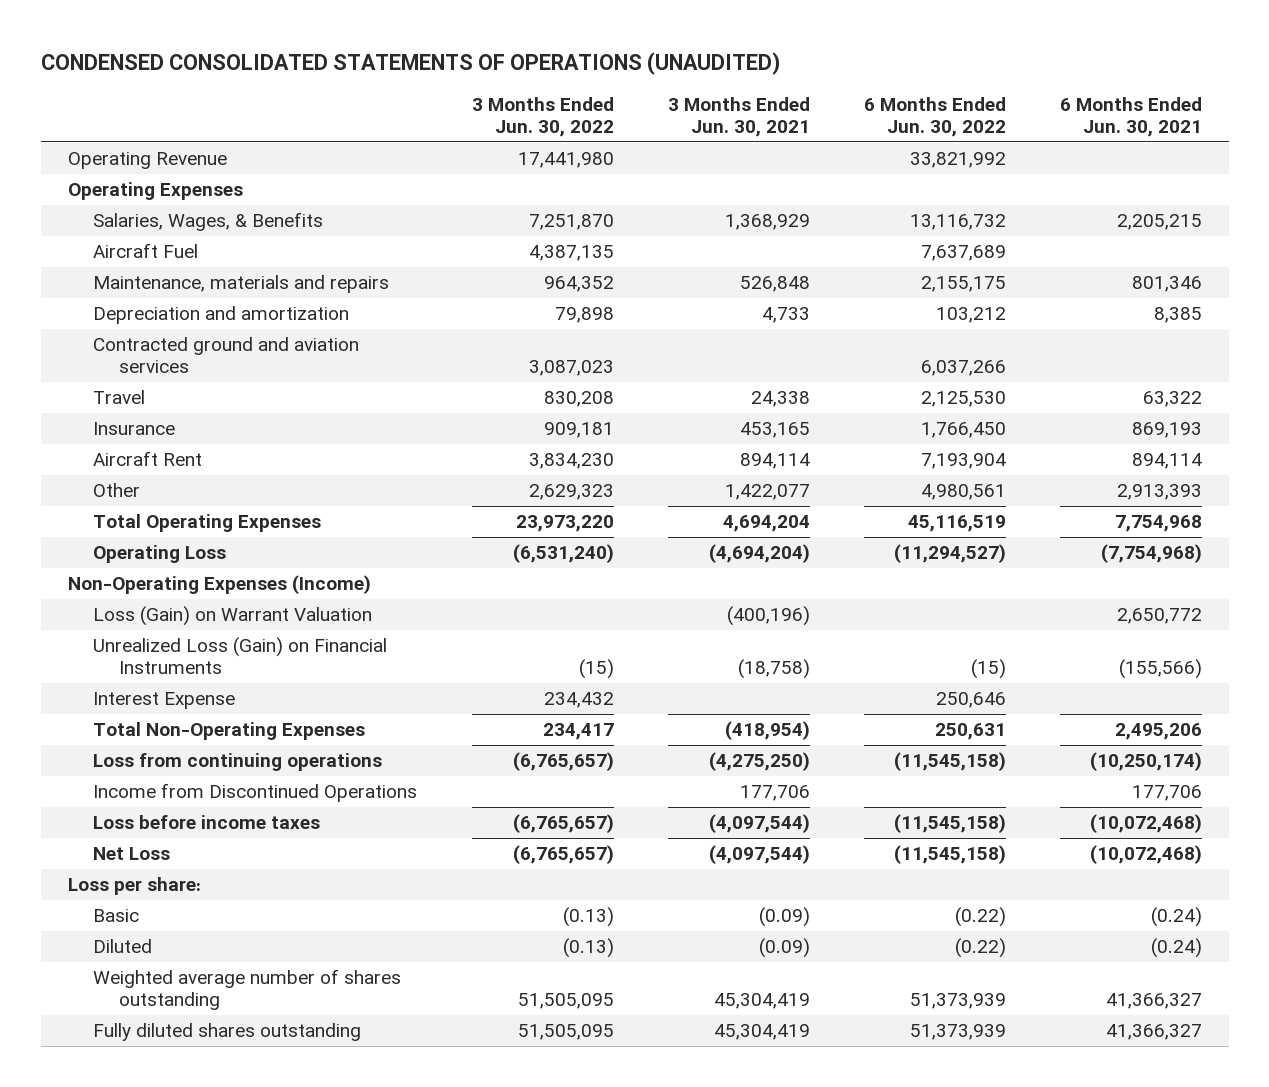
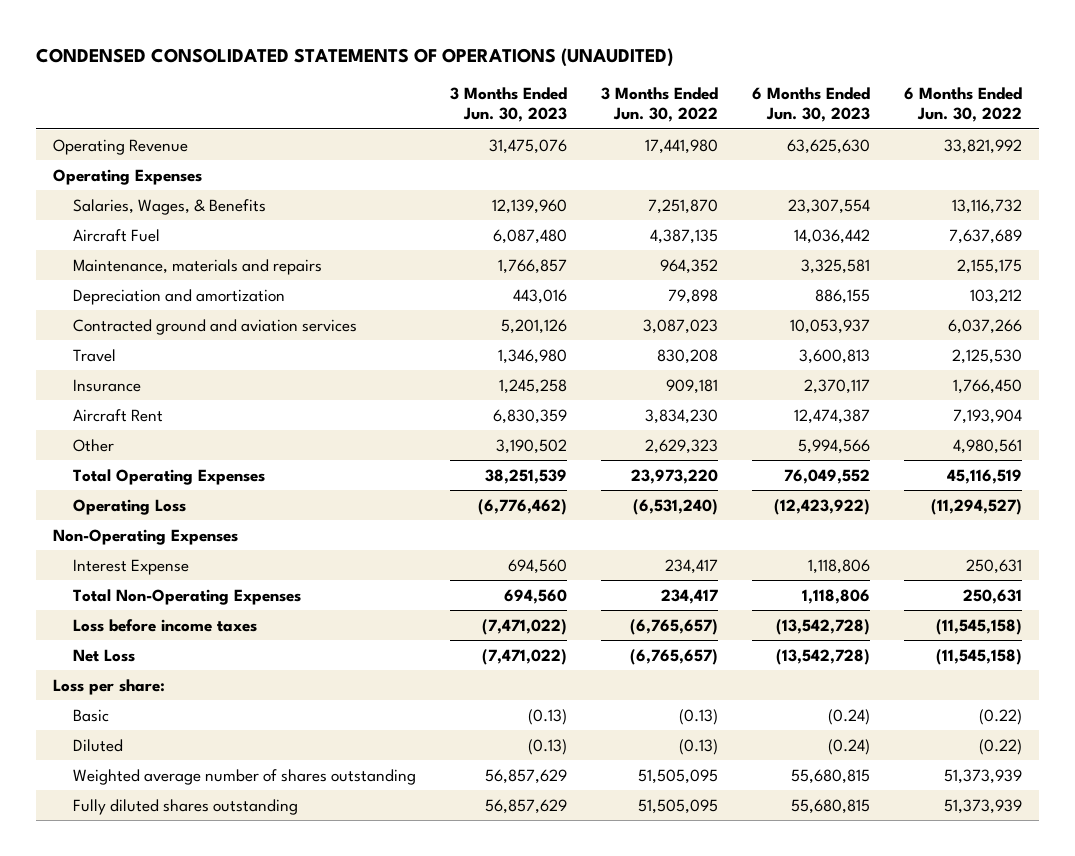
[667,96,810,138] 3 Months Ended Jun. 30, 2021 -> none
[1059,96,1202,138] 6 Months Ended Jun. 30, 2021 -> none
none -> [450,87,568,123] 3 Months Ended Jun. 30, 2023
none -> [752,87,871,123] 6 Months Ended Jun. 30, 2023
[93,606,373,627] Loss (Gain) on Warrant Valuation -> none
[93,637,388,675] Unrealized Loss (Gain) on Financial Instruments -> none
[67,575,371,595] Non-Operating Expenses (Income) -> [52,528,238,545] Non-Operating Expenses
[543,692,614,709] 234,432 -> [665,558,719,574] 234,417
[935,692,1006,709] 250,646 -> [966,558,1023,574] 250,631
[93,753,383,772] Loss from continuing operations -> none
[93,783,418,803] Income from Discontinued Operations -> none

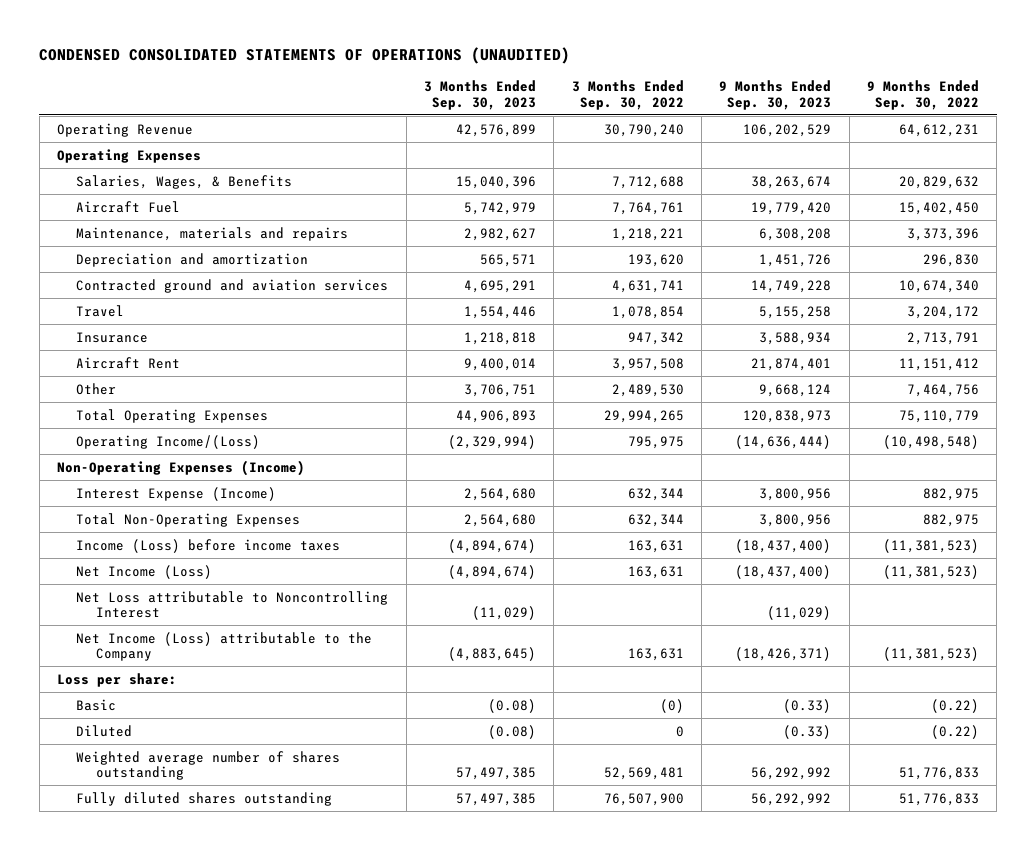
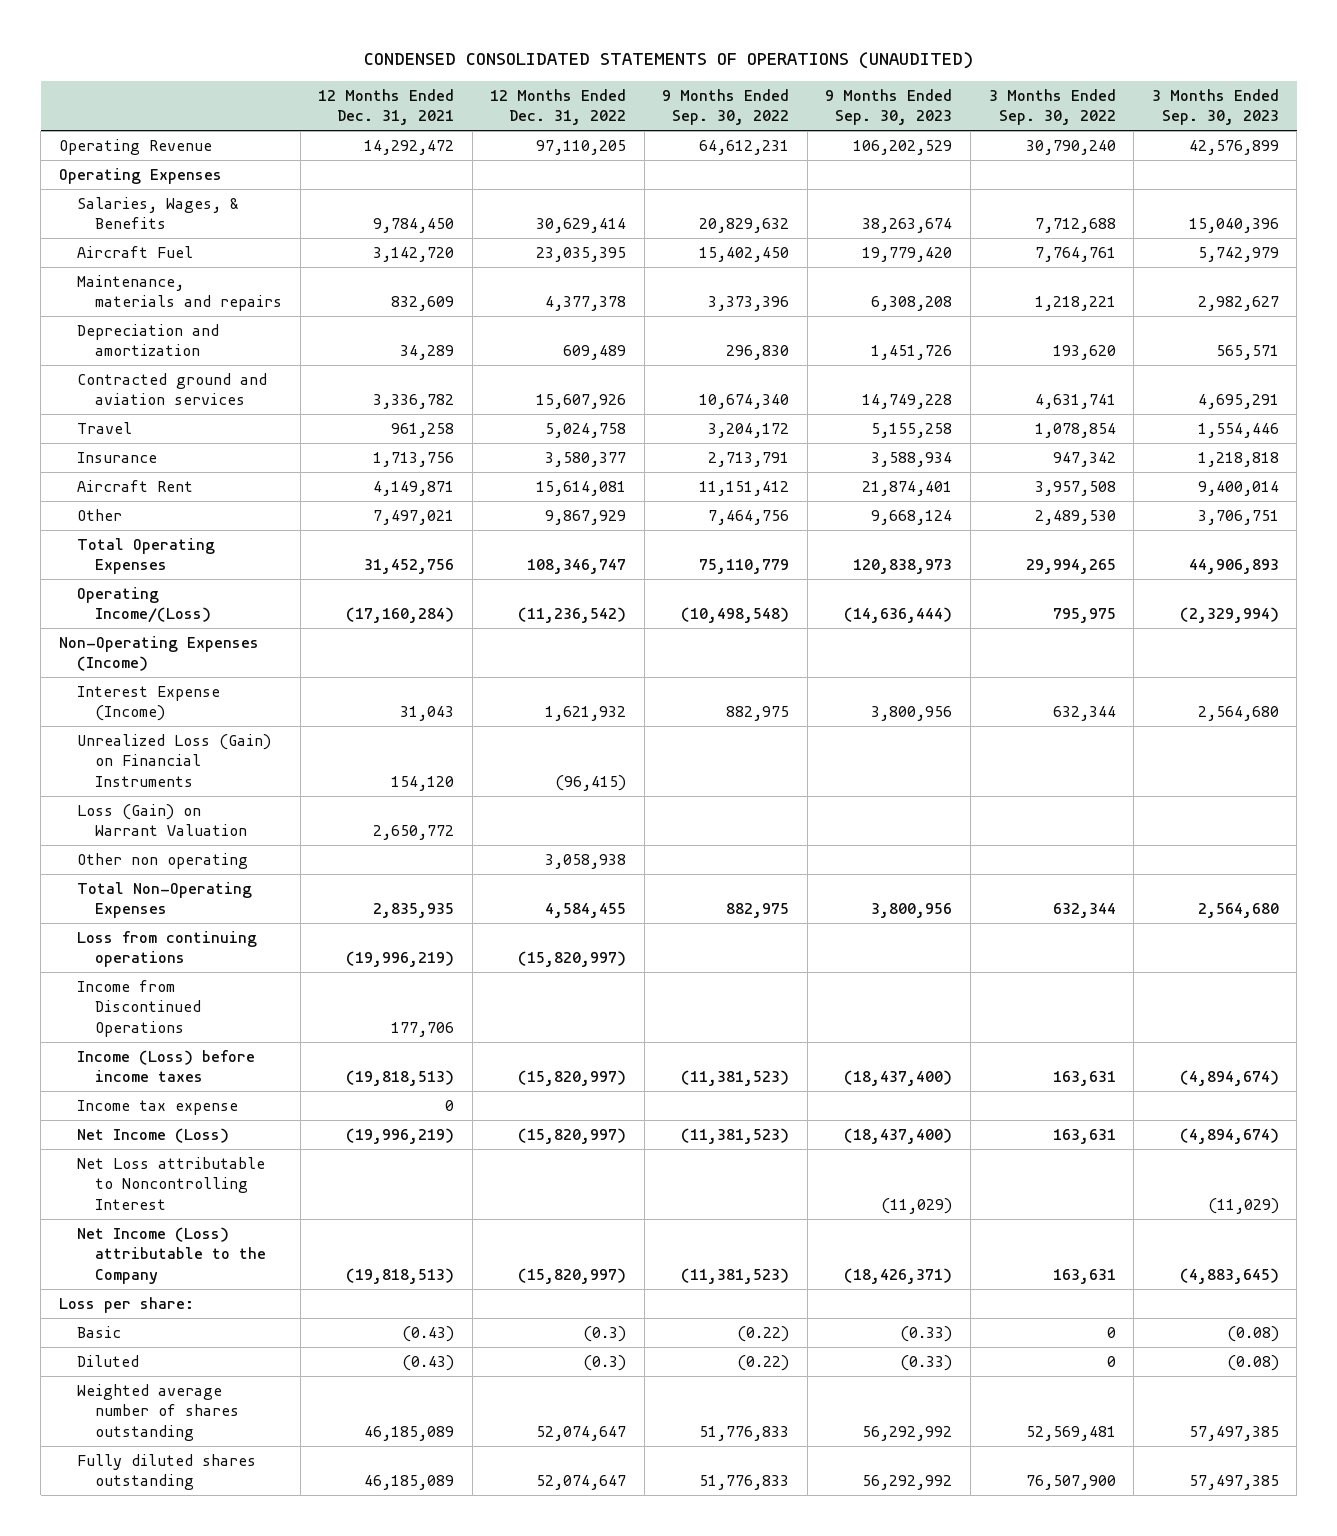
none -> [318,88,455,126] 12 Months Ended Dec. 31, 2021
none -> [490,88,627,126] 12 Months Ended Dec. 31, 2022
none -> [76,733,271,787] Unrealized Loss (Gain) on Financial Instruments
none -> [76,803,248,837] Loss (Gain) on Warrant Valuation
none -> [76,852,248,869] Other non operating
none -> [76,930,257,968] Loss from continuing operations
none -> [76,979,202,1037] Income from Discontinued Operations
none -> [76,1099,238,1115] Income tax expense
[659,698,684,713] (0) -> [1106,1326,1116,1338] 0

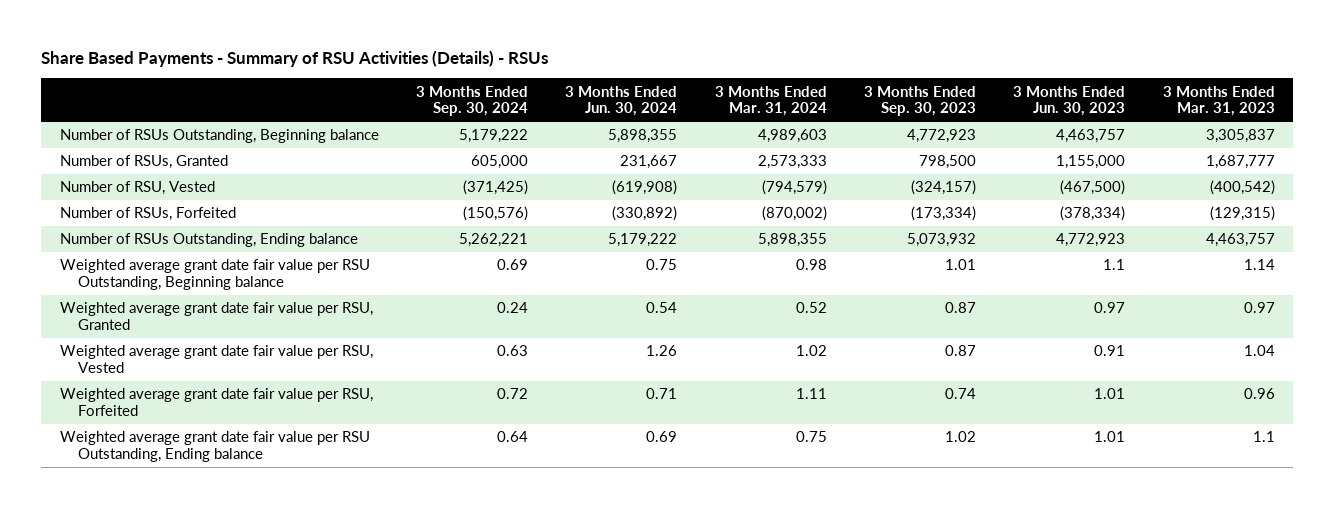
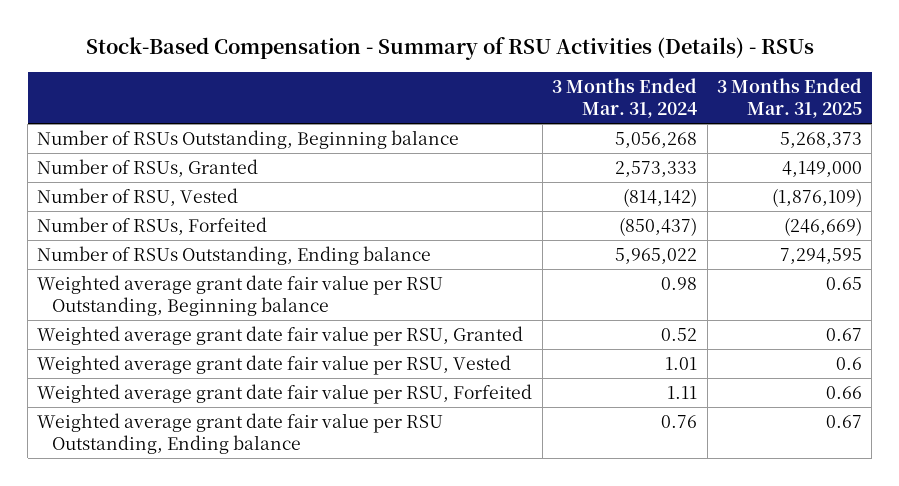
[41,49,549,67] Share Based Payments - Summary of RSU Activities (Details) - RSUs -> [85,37,814,61] Stock-Based Compensation - Summary of RSU Activities (Details) - RSUs
[416,85,529,117] 3 Months Ended Sep. 30, 2024 -> none
[565,85,678,117] 3 Months Ended Jun. 30, 2024 -> none
[864,85,977,117] 3 Months Ended Sep. 30, 2023 -> none
[1013,85,1126,117] 3 Months Ended Jun. 30, 2023 -> none
[1162,85,1275,117] 3 Months Ended Mar. 31, 2023 -> none
none -> [716,77,862,118] 3 Months Ended Mar. 31, 2025
[757,129,827,144] 4,989,603 -> [615,131,698,148] 5,056,268
[761,180,827,196] (794,579) -> [623,187,698,207] (814,142)
[761,206,827,222] (870,002) -> [619,216,698,236] (850,437)
[757,233,827,248] 5,898,355 -> [615,247,698,264] 5,965,022
[795,345,827,357] 1.02 -> [665,356,698,370] 1.01
[795,431,827,443] 0.75 -> [661,414,698,428] 0.76

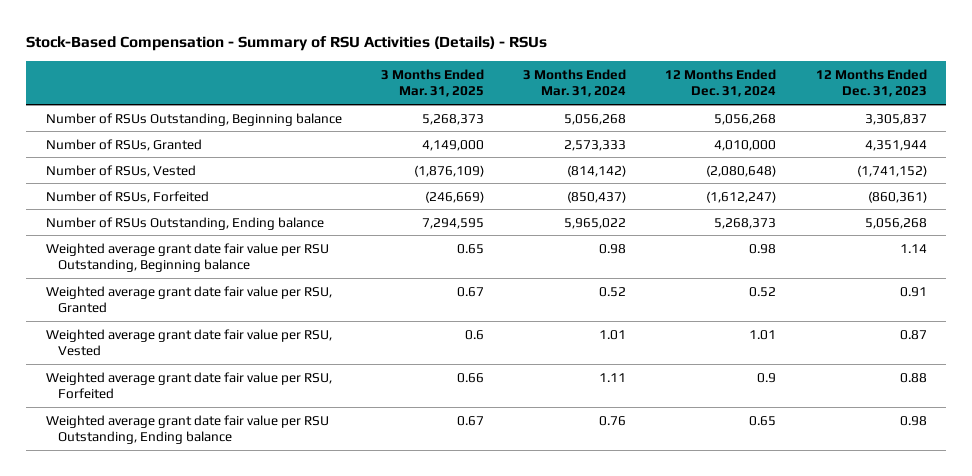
none -> [665,68,777,98] 12 Months Ended Dec. 31, 2024
none -> [815,68,927,98] 12 Months Ended Dec. 31, 2023
[37,187,239,206] Number of RSU, Vested -> [45,164,196,177] Number of RSUs, Vested

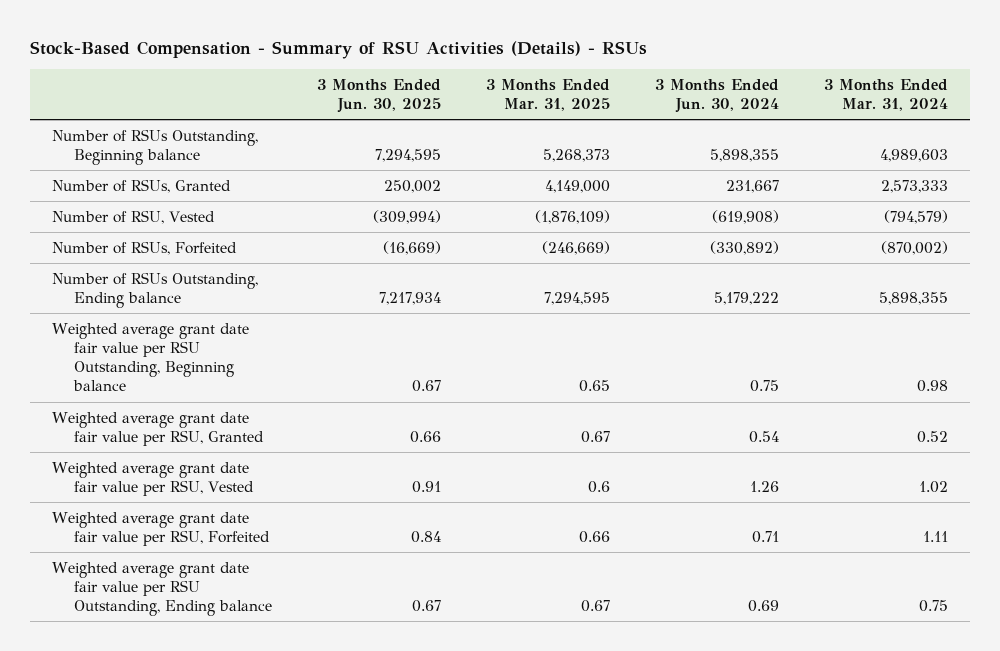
[665,68,777,98] 12 Months Ended Dec. 31, 2024 -> none
[815,68,927,98] 12 Months Ended Dec. 31, 2023 -> none
none -> [316,78,441,114] 3 Months Ended Jun. 30, 2025
none -> [654,78,779,114] 3 Months Ended Jun. 30, 2024
[564,113,627,125] 5,056,268 -> [879,149,948,163] 4,989,603
[45,164,196,177] Number of RSUs, Vested -> [52,209,216,224] Number of RSU, Vested
[567,164,627,177] (814,142) -> [883,209,948,224] (794,579)
[567,190,627,203] (850,437) -> [880,240,948,255] (870,002)
[564,217,627,229] 5,965,022 -> [878,292,948,306] 5,898,355
[599,329,627,340] 1.01 -> [918,481,948,494] 1.02
[599,415,627,426] 0.76 -> [918,600,948,613] 0.75

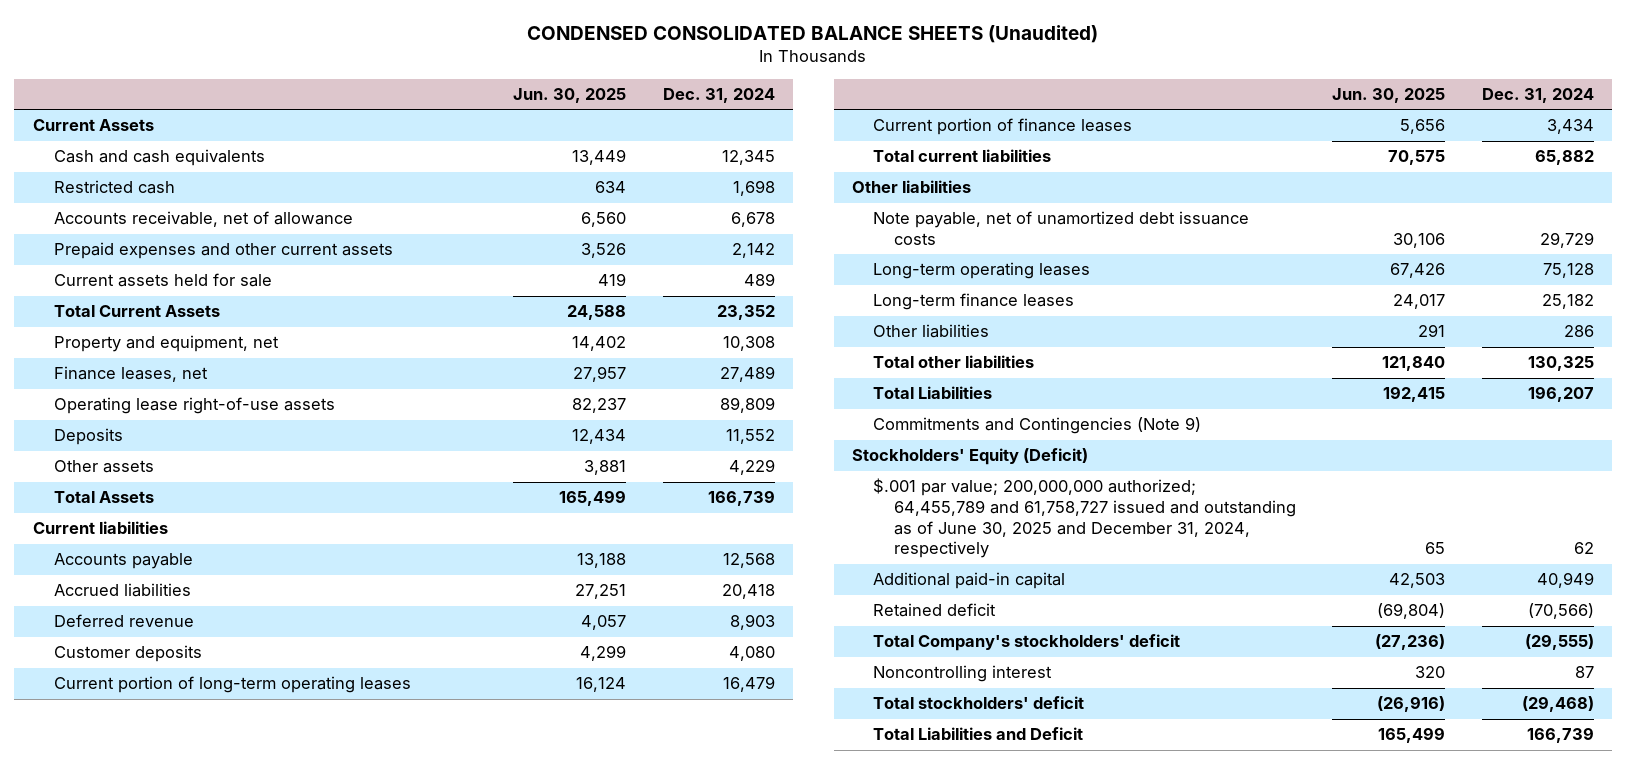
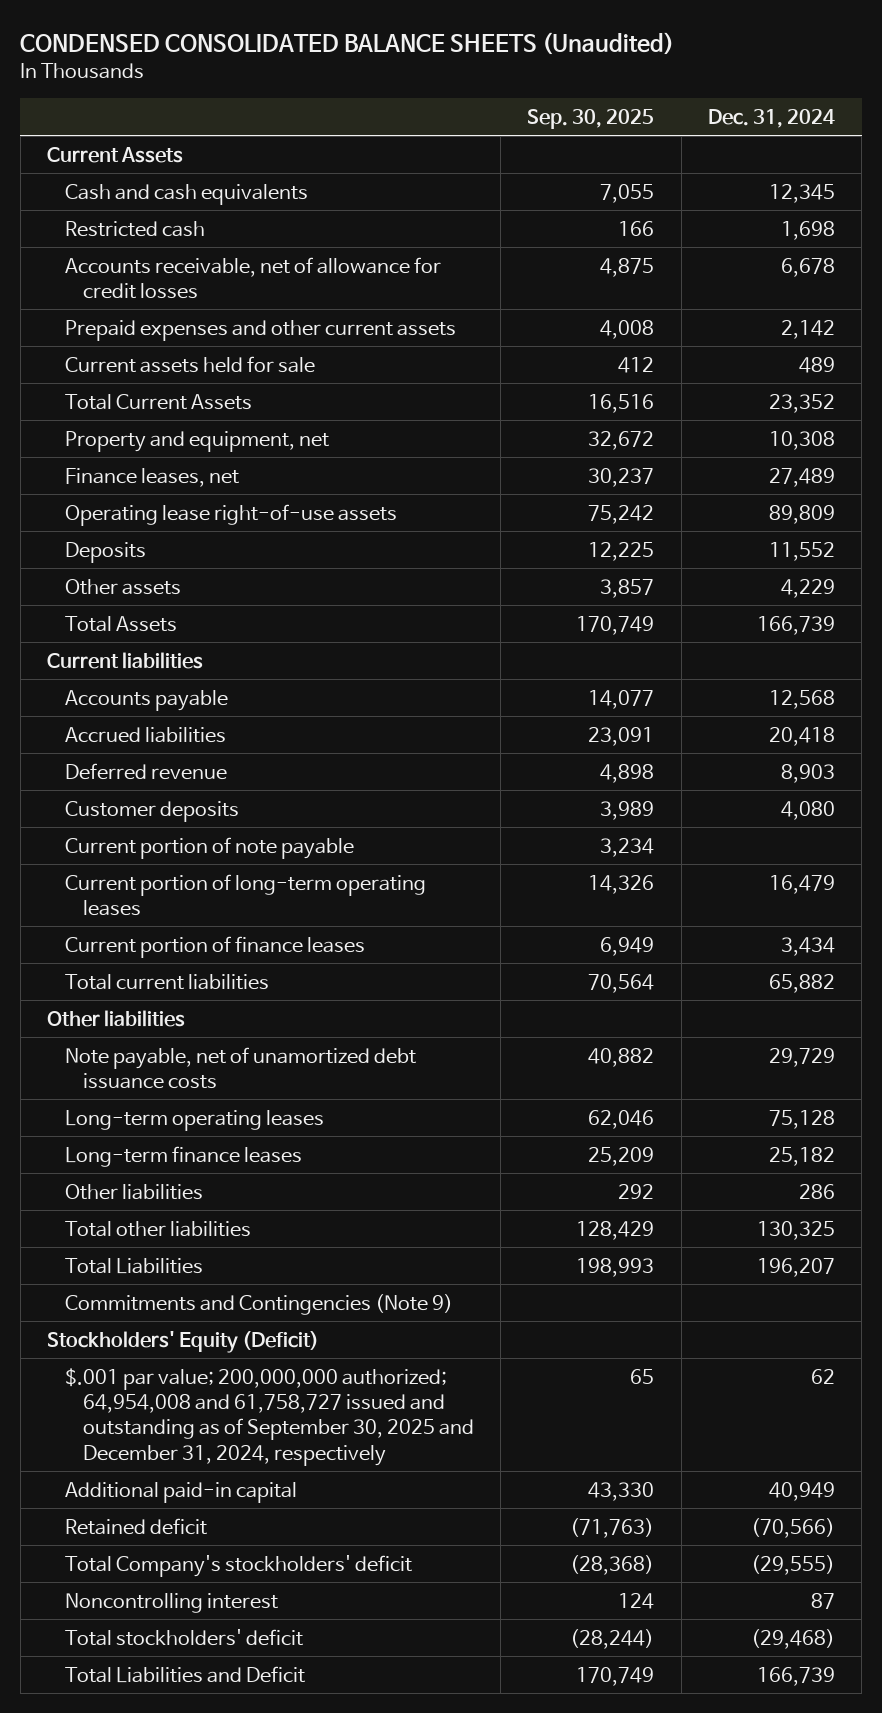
[512,87,626,103] Jun. 30, 2025 -> none
none -> [527,108,655,129] Sep. 30, 2025
[53,211,353,228] Accounts receivable, net of allowance -> [64,256,441,300] Accounts receivable, net of allowance for credit losses
none -> [64,836,354,859] Current portion of note payable
[873,478,1296,559] $.001 par value; 200,000,000 authorized; 64,455,789 and 61,758,727 issued and outstanding as of June 30, 2025 and December 31, 2024, respectively -> [64,1367,474,1466] $.001 par value; 200,000,000 authorized; 64,954,008 and 61,758,727 issued and outstanding as of September 30, 2025 and December 31, 2024, respectively

